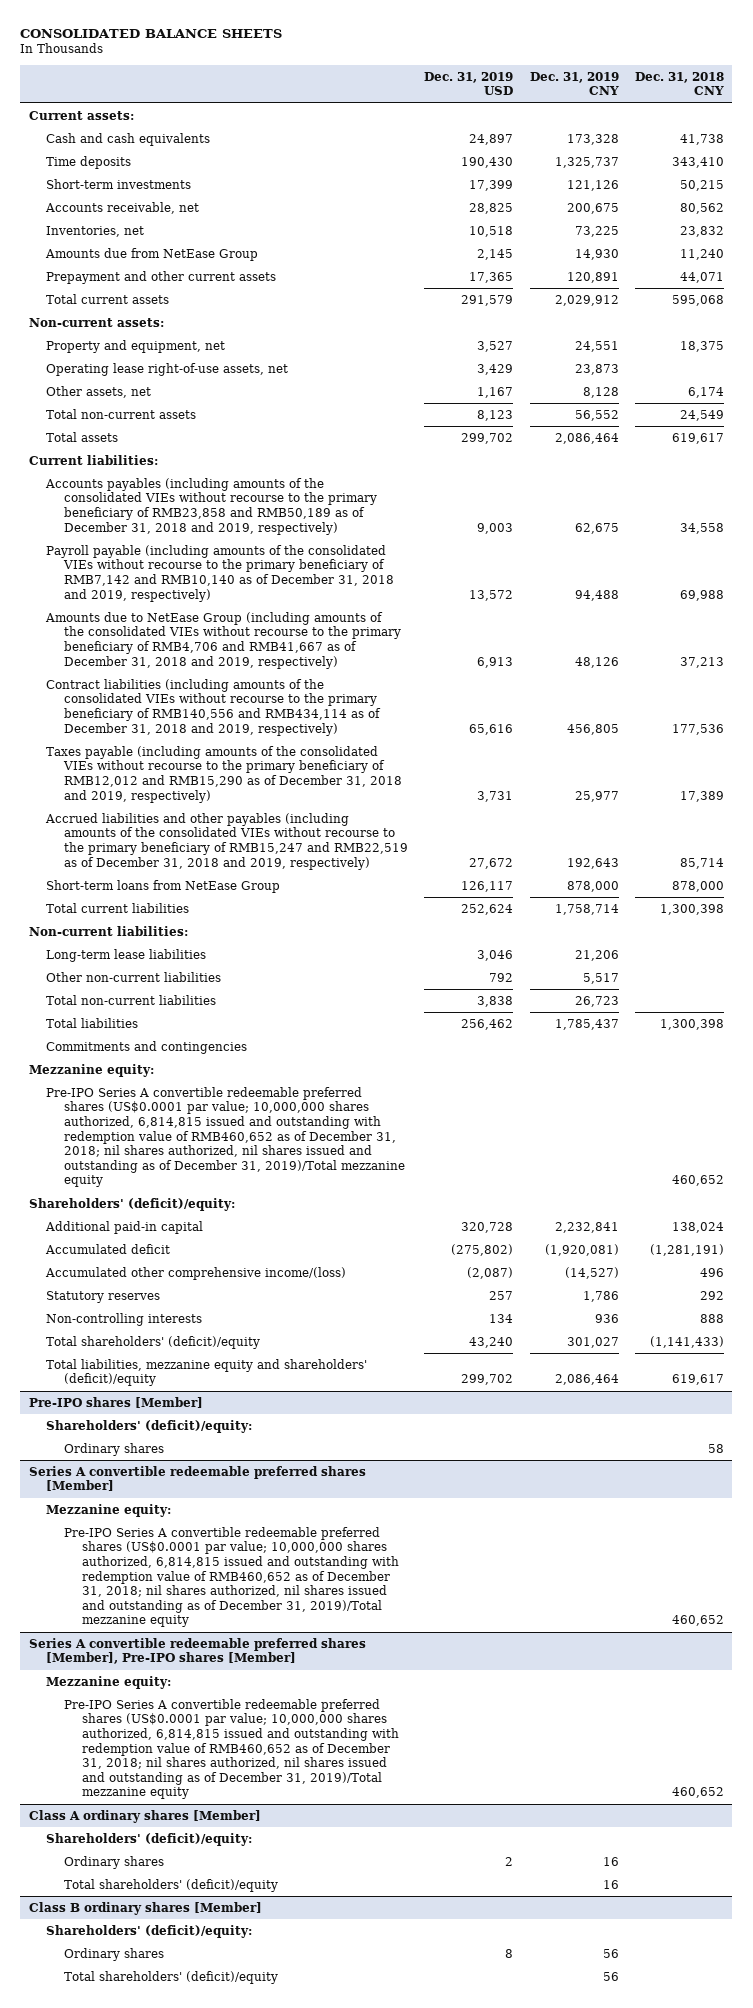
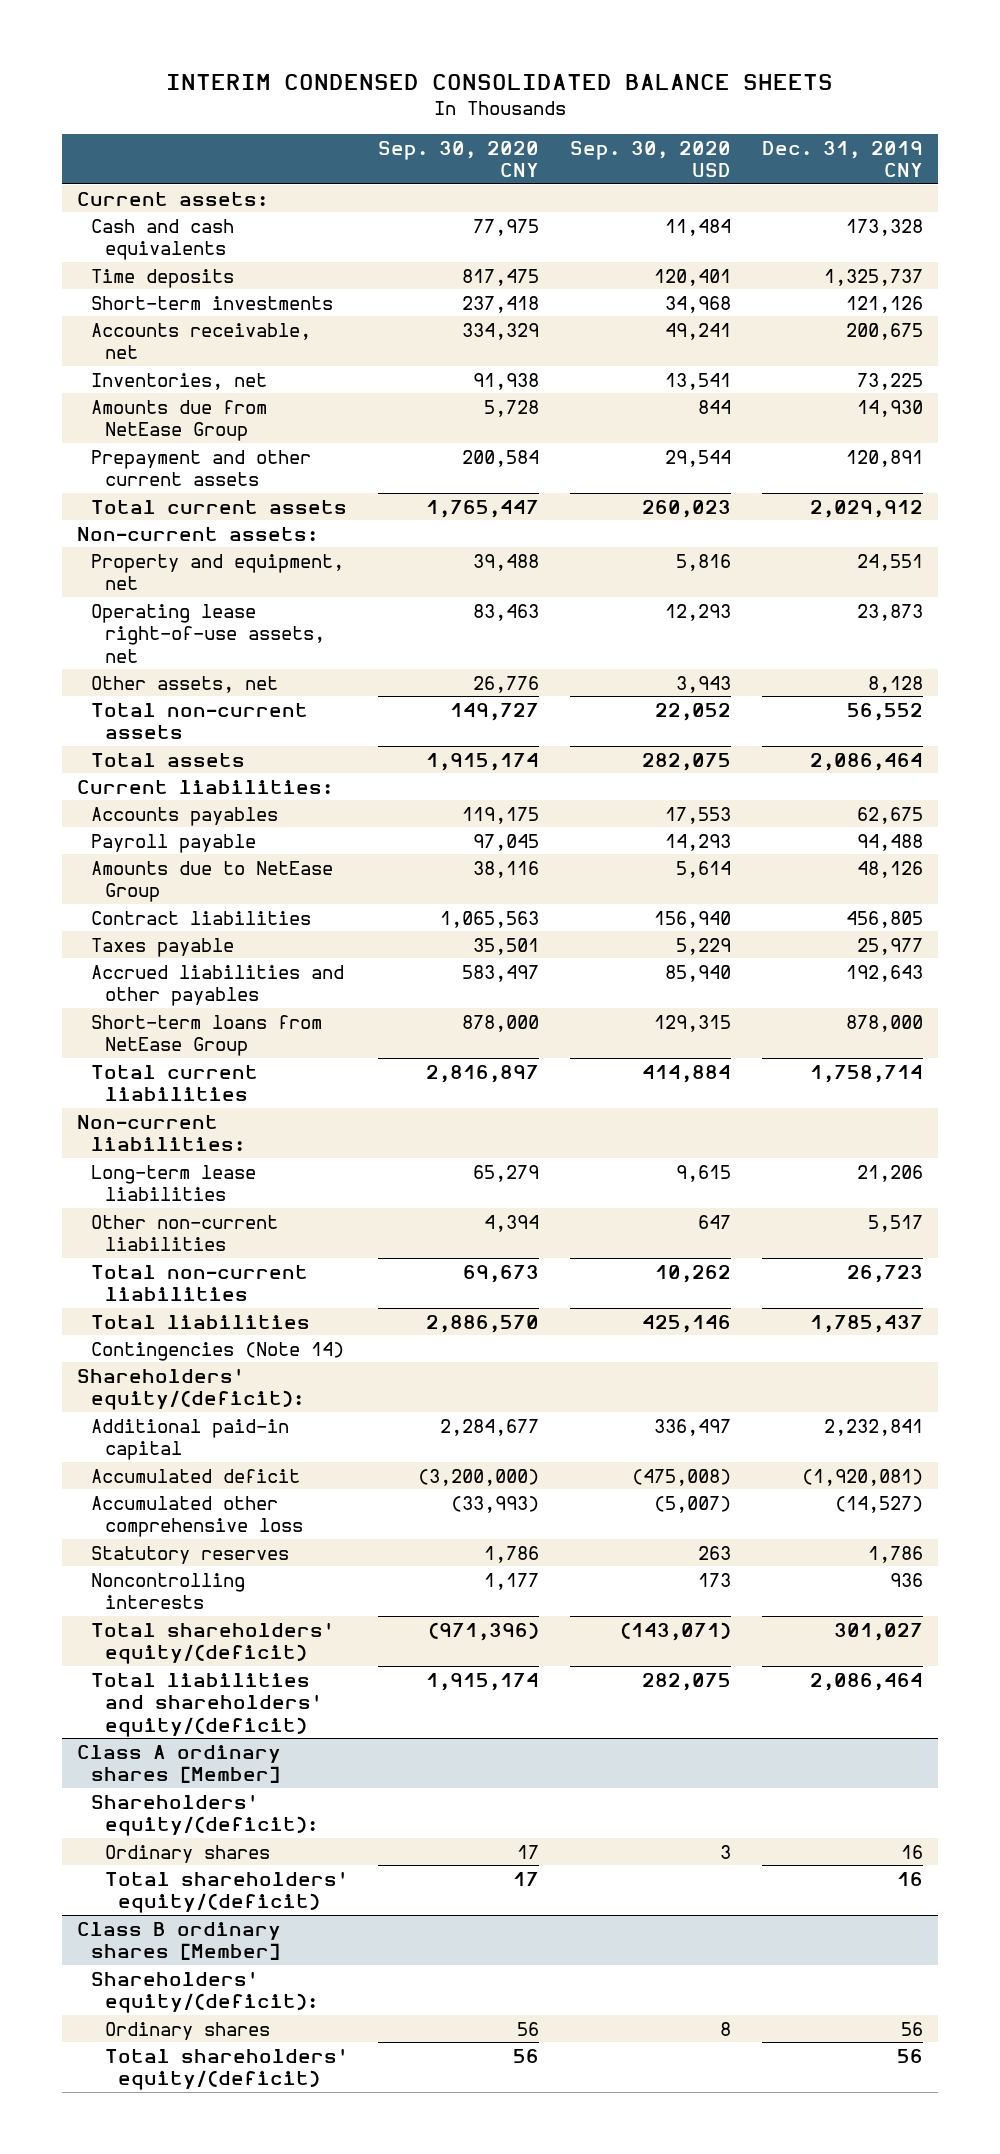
[20,29,283,39] CONSOLIDATED BALANCE SHEETS -> [165,74,833,91] INTERIM CONDENSED CONSOLIDATED BALANCE SHEETS
[424,71,514,96] Dec. 31, 2019 USD -> none
[634,71,724,96] Dec. 31, 2018 CNY -> none
none -> [378,140,540,178] Sep. 30, 2020 CNY
none -> [570,140,732,178] Sep. 30, 2020 USD
[45,477,377,535] Accounts payables (including amounts of the consolidated VIEs without recourse to the primary beneficiary of RMB23,858 and RMB50,189 as of December 31, 2018 and 2019, respectively) -> [90,806,278,826] Accounts payables
[46,544,394,602] Payroll payable (including amounts of the consolidated VIEs without recourse to the primary beneficiary of RMB7,142 and RMB10,140 as of December 31, 2018 and 2019, respectively) -> [90,833,256,853] Payroll payable
[45,611,401,669] Amounts due to NetEase Group (including amounts of the consolidated VIEs without recourse to the primary beneficiary of RMB4,706 and RMB41,667 as of December 31, 2018 and 2019, respectively) -> [90,860,333,903] Amounts due to NetEase Group
[46,678,381,736] Contract liabilities (including amounts of the consolidated VIEs without recourse to the primary beneficiary of RMB140,556 and RMB434,114 as of December 31, 2018 and 2019, respectively) -> [90,910,311,925] Contract liabilities
[46,745,402,803] Taxes payable (including amounts of the consolidated VIEs without recourse to the primary beneficiary of RMB12,012 and RMB15,290 as of December 31, 2018 and 2019, respectively) -> [90,937,234,957] Taxes payable
[45,812,408,870] Accrued liabilities and other payables (including amounts of the consolidated VIEs without recourse to the primary beneficiary of RMB15,247 and RMB22,519 as of December 31, 2018 and 2019, respectively) -> [90,964,344,1007] Accrued liabilities and other payables
[28,1063,154,1077] Mezzanine equity: -> none
[46,1086,405,1188] Pre-IPO Series A convertible redeemable preferred shares (US$0.0001 par value; 10,000,000 shares authorized, 6,814,815 issued and outstanding with redemption value of RMB460,652 as of December 31, 2018; nil shares authorized, nil shares issued and outstanding as of December 31, 2019)/Total mezzanine equity -> none
[46,1040,248,1054] Commitments and contingencies -> [90,1341,344,1361] Contingencies (Note 14)
[28,1197,235,1211] Shareholders' (deficit)/equity: -> [77,1367,304,1411] Shareholders' equity/(deficit):
[45,1266,347,1280] Accumulated other comprehensive income/(loss) -> [90,1495,303,1538] Accumulated other comprehensive loss
[28,1396,203,1408] Pre-IPO shares [Member] -> none
[46,1419,253,1433] Shareholders' (deficit)/equity: -> none
[63,1442,164,1456] Ordinary shares -> none
[28,1465,366,1492] Series A convertible redeemable preferred shares [Member] -> none
[46,1503,172,1517] Mezzanine equity: -> none
[63,1526,399,1628] Pre-IPO Series A convertible redeemable preferred shares (US$0.0001 par value; 10,000,000 shares authorized, 6,814,815 issued and outstanding with redemption value of RMB460,652 as of December 31, 2018; nil shares authorized, nil shares issued and outstanding as of December 31, 2019)/Total mezzanine equity -> none
[28,1637,366,1665] Series A convertible redeemable preferred shares [Member], Pre-IPO shares [Member] -> none
[46,1675,172,1689] Mezzanine equity: -> none
[63,1698,399,1800] Pre-IPO Series A convertible redeemable preferred shares (US$0.0001 par value; 10,000,000 shares authorized, 6,814,815 issued and outstanding with redemption value of RMB460,652 as of December 31, 2018; nil shares authorized, nil shares issued and outstanding as of December 31, 2019)/Total mezzanine equity -> none
[46,1312,203,1326] Non-controlling interests -> [90,1572,245,1610] Noncontrolling interests
[46,1335,261,1349] Total shareholders' (deficit)/equity -> [90,1621,334,1665] Total shareholders' equity/(deficit)
[46,1358,368,1387] Total liabilities, mezzanine equity and shareholders' (deficit)/equity -> [90,1672,322,1737] Total liabilities and shareholders' equity/(deficit)
[46,1832,253,1846] Shareholders' (deficit)/equity: -> [90,1793,318,1837] Shareholders' equity/(deficit):
[63,1878,278,1892] Total shareholders' (deficit)/equity -> [104,1870,348,1914] Total shareholders' equity/(deficit)
[46,1924,253,1938] Shareholders' (deficit)/equity: -> [90,1970,318,2014] Shareholders' equity/(deficit):
[63,1970,278,1984] Total shareholders' (deficit)/equity -> [104,2047,348,2091] Total shareholders' equity/(deficit)

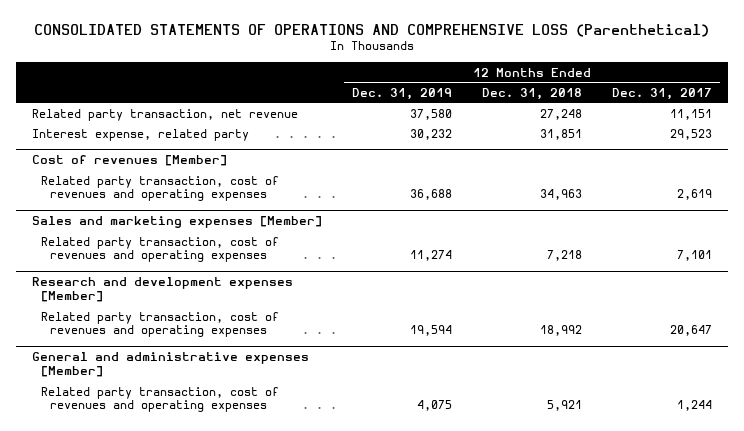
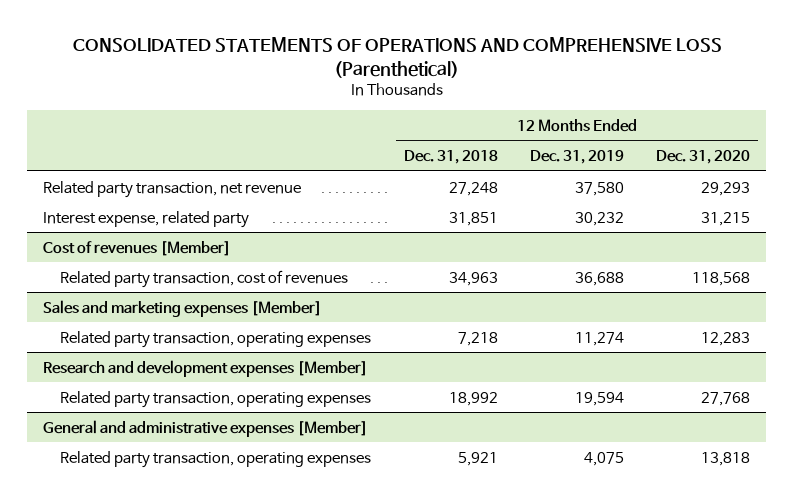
[612,87,713,100] Dec. 31, 2017 -> none
none -> [655,150,750,165] Dec. 31, 2020
[40,175,279,202] Related party transaction, cost of revenues and operating expenses -> [60,269,349,288] Related party transaction, cost of revenues
[40,236,279,263] Related party transaction, cost of revenues and operating expenses -> [60,330,372,348] Related party transaction, operating expenses
[40,311,279,338] Related party transaction, cost of revenues and operating expenses -> [60,390,372,408] Related party transaction, operating expenses
[40,386,279,413] Related party transaction, cost of revenues and operating expenses -> [60,450,372,468] Related party transaction, operating expenses

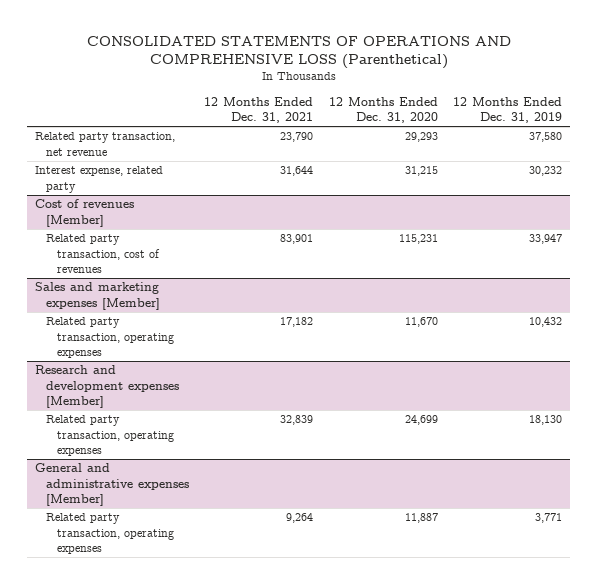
[403,150,498,165] Dec. 31, 2018 -> none
none -> [204,96,314,123] 12 Months Ended Dec. 31, 2021
[574,271,624,286] 36,688 -> [528,234,562,245] 33,947
[691,271,750,286] 118,568 -> [398,234,438,245] 115,231
[574,331,624,346] 11,274 -> [528,317,562,328] 10,432
[700,331,750,346] 12,283 -> [404,317,438,328] 11,670
[574,391,624,406] 19,594 -> [528,415,562,426] 18,130
[700,391,750,406] 27,768 -> [404,415,438,426] 24,699
[583,451,624,466] 4,075 -> [534,513,562,524] 3,771
[700,451,750,466] 13,818 -> [404,513,438,524] 11,887

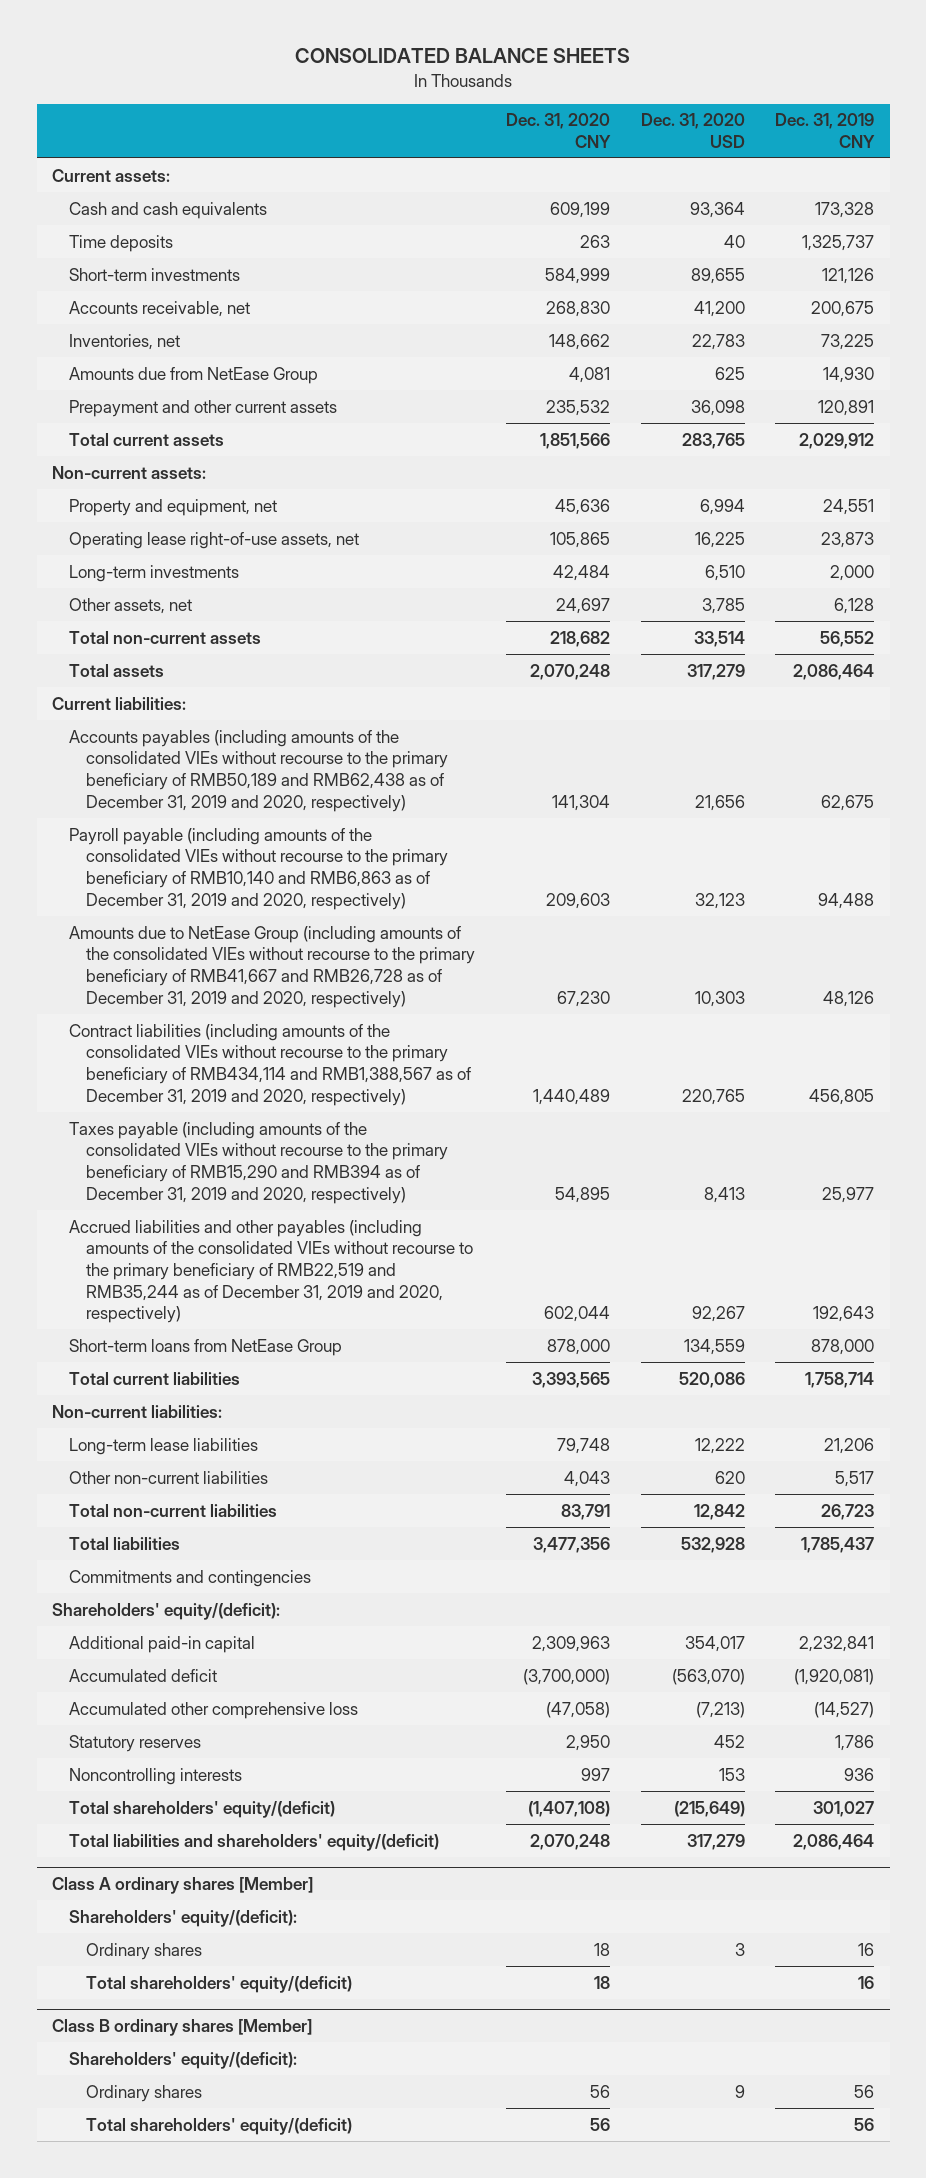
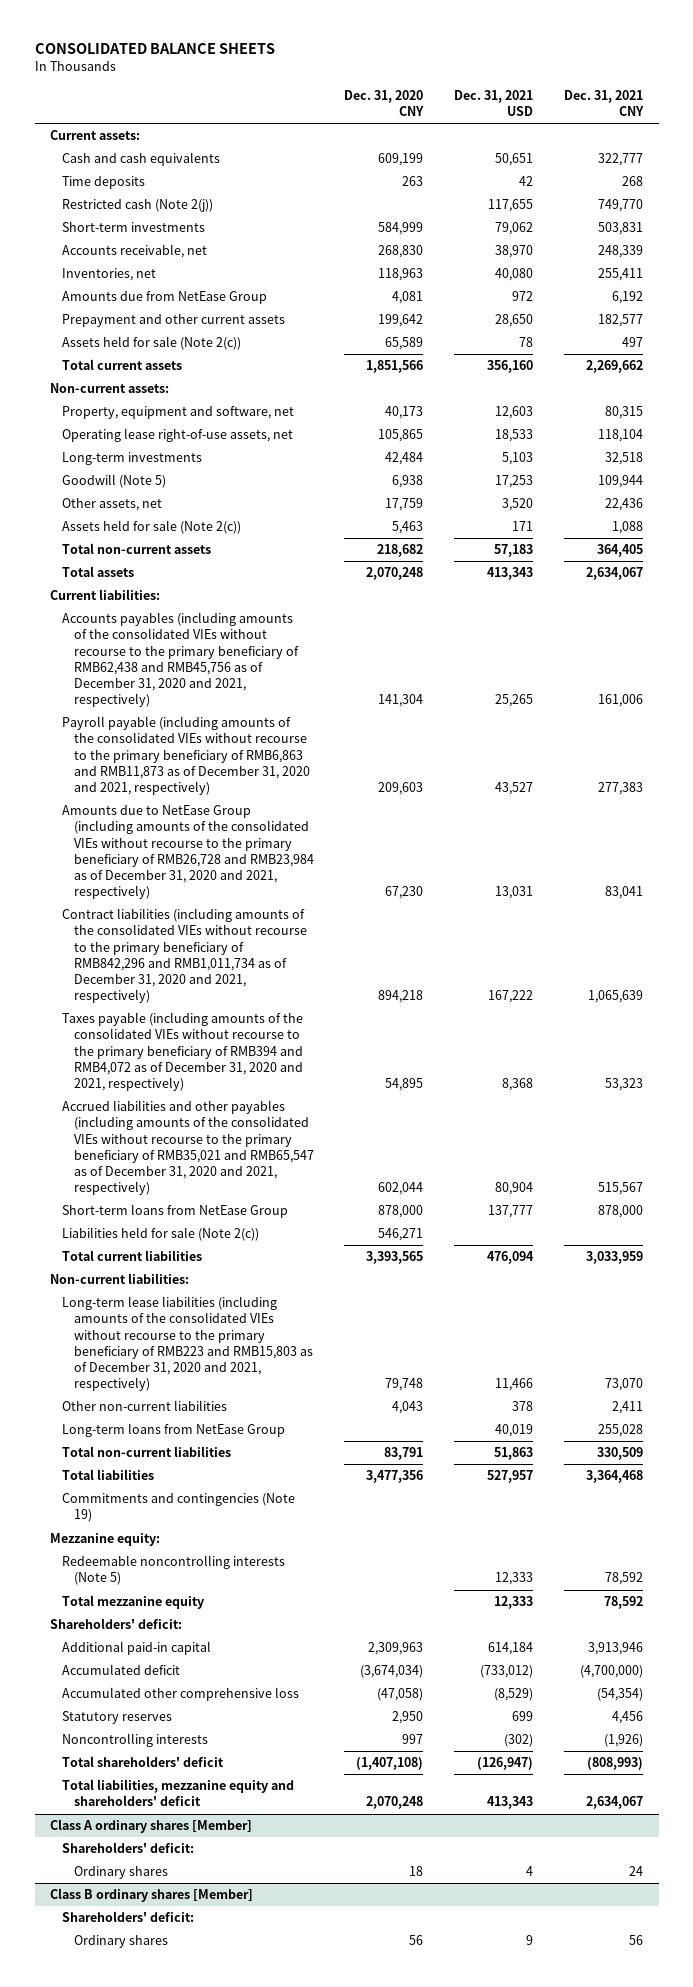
[640,113,745,148] Dec. 31, 2020 USD -> none
[775,113,876,148] Dec. 31, 2019 CNY -> none
none -> [454,89,534,116] Dec. 31, 2021 USD
none -> [564,89,645,116] Dec. 31, 2021 CNY
none -> [61,199,213,213] Restricted cash (Note 2(j))
[549,333,611,350] 148,662 -> [378,268,424,282] 118,963
[546,399,611,416] 235,532 -> [378,314,424,328] 199,642
none -> [61,336,241,351] Assets held for sale (Note 2(c))
[69,498,278,516] Property and equipment, net -> [61,406,294,420] Property, equipment and software, net
[555,498,611,515] 45,636 -> [385,406,424,420] 40,173
none -> [61,474,166,489] Goodwill (Note 5)
[556,597,611,614] 24,697 -> [385,498,424,512] 17,759
none -> [61,520,241,535] Assets held for sale (Note 2(c))
[69,729,449,812] Accounts payables (including amounts of the consolidated VIEs without recourse to the primary beneficiary of RMB50,189 and RMB62,438 as of December 31, 2019 and 2020, respectively) -> [61,612,299,708] Accounts payables (including amounts of the consolidated VIEs without recourse to the primary beneficiary of RMB62,438 and RMB45,756 as of December 31, 2020 and 2021, respectively)
[69,827,449,910] Payroll payable (including amounts of the consolidated VIEs without recourse to the primary beneficiary of RMB10,140 and RMB6,863 as of December 31, 2019 and 2020, respectively) -> [61,716,310,796] Payroll payable (including amounts of the consolidated VIEs without recourse to the primary beneficiary of RMB6,863 and RMB11,873 as of December 31, 2020 and 2021, respectively)
[69,925,476,1008] Amounts due to NetEase Group (including amounts of the consolidated VIEs without recourse to the primary beneficiary of RMB41,667 and RMB26,728 as of December 31, 2019 and 2020, respectively) -> [61,805,314,900] Amounts due to NetEase Group (including amounts of the consolidated VIEs without recourse to the primary beneficiary of RMB26,728 and RMB23,984 as of December 31, 2020 and 2021, respectively)
[69,1023,472,1106] Contract liabilities (including amounts of the consolidated VIEs without recourse to the primary beneficiary of RMB434,114 and RMB1,388,567 as of December 31, 2019 and 2020, respectively) -> [61,908,307,1004] Contract liabilities (including amounts of the consolidated VIEs without recourse to the primary beneficiary of RMB842,296 and RMB1,011,734 as of December 31, 2020 and 2021, respectively)
[533,1088,611,1105] 1,440,489 -> [378,990,424,1004] 894,218
[69,1121,449,1204] Taxes payable (including amounts of the consolidated VIEs without recourse to the primary beneficiary of RMB15,290 and RMB394 as of December 31, 2019 and 2020, respectively) -> [61,1012,303,1092] Taxes payable (including amounts of the consolidated VIEs without recourse to the primary beneficiary of RMB394 and RMB4,072 as of December 31, 2020 and 2021, respectively)
[69,1219,474,1324] Accrued liabilities and other payables (including amounts of the consolidated VIEs without recourse to the primary beneficiary of RMB22,519 and RMB35,244 as of December 31, 2019 and 2020, respectively) -> [61,1100,314,1196] Accrued liabilities and other payables (including amounts of the consolidated VIEs without recourse to the primary beneficiary of RMB35,021 and RMB65,547 as of December 31, 2020 and 2021, respectively)
none -> [61,1227,259,1242] Liabilities held for sale (Note 2(c))
[69,1437,259,1455] Long-term lease liabilities -> [61,1296,313,1392] Long-term lease liabilities (including amounts of the consolidated VIEs without recourse to the primary beneficiary of RMB223 and RMB15,803 as of December 31, 2020 and 2021, respectively)
none -> [61,1423,285,1438] Long-term loans from NetEase Group
[69,1569,312,1587] Commitments and contingencies -> [61,1493,295,1523] Commitments and contingencies (Note 19)
none -> [49,1533,160,1547] Mezzanine equity:
none -> [61,1555,285,1586] Redeemable noncontrolling interests (Note 5)
none -> [61,1595,204,1610] Total mezzanine equity
[51,1602,280,1620] Shareholders' equity/(deficit): -> [49,1618,182,1630] Shareholders' deficit:
[523,1668,611,1685] (3,700,000) -> [360,1665,424,1679] (3,674,034)
[69,1800,336,1818] Total shareholders' equity/(deficit) -> [61,1756,224,1768] Total shareholders' deficit
[69,1833,440,1851] Total liabilities and shareholders' equity/(deficit) -> [61,1779,294,1807] Total liabilities, mezzanine equity and shareholders' deficit
[69,1909,298,1927] Shareholders' equity/(deficit): -> [61,1842,194,1854] Shareholders' deficit:
[86,1975,353,1993] Total shareholders' equity/(deficit) -> none
[69,2051,298,2069] Shareholders' equity/(deficit): -> [61,1911,194,1923] Shareholders' deficit:
[86,2117,353,2135] Total shareholders' equity/(deficit) -> none

